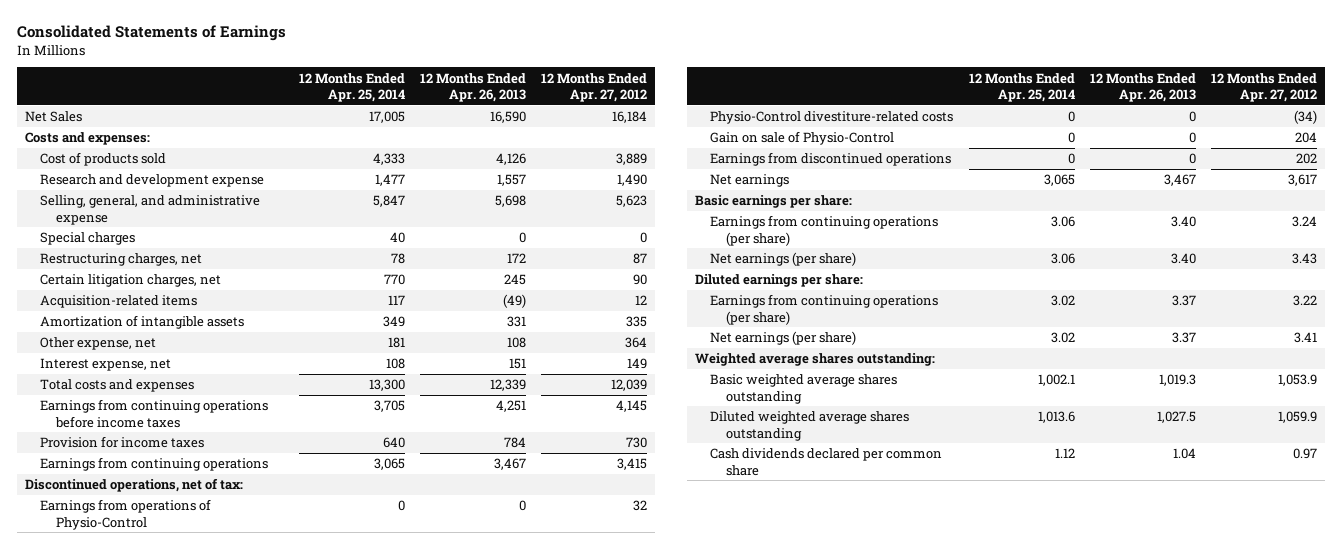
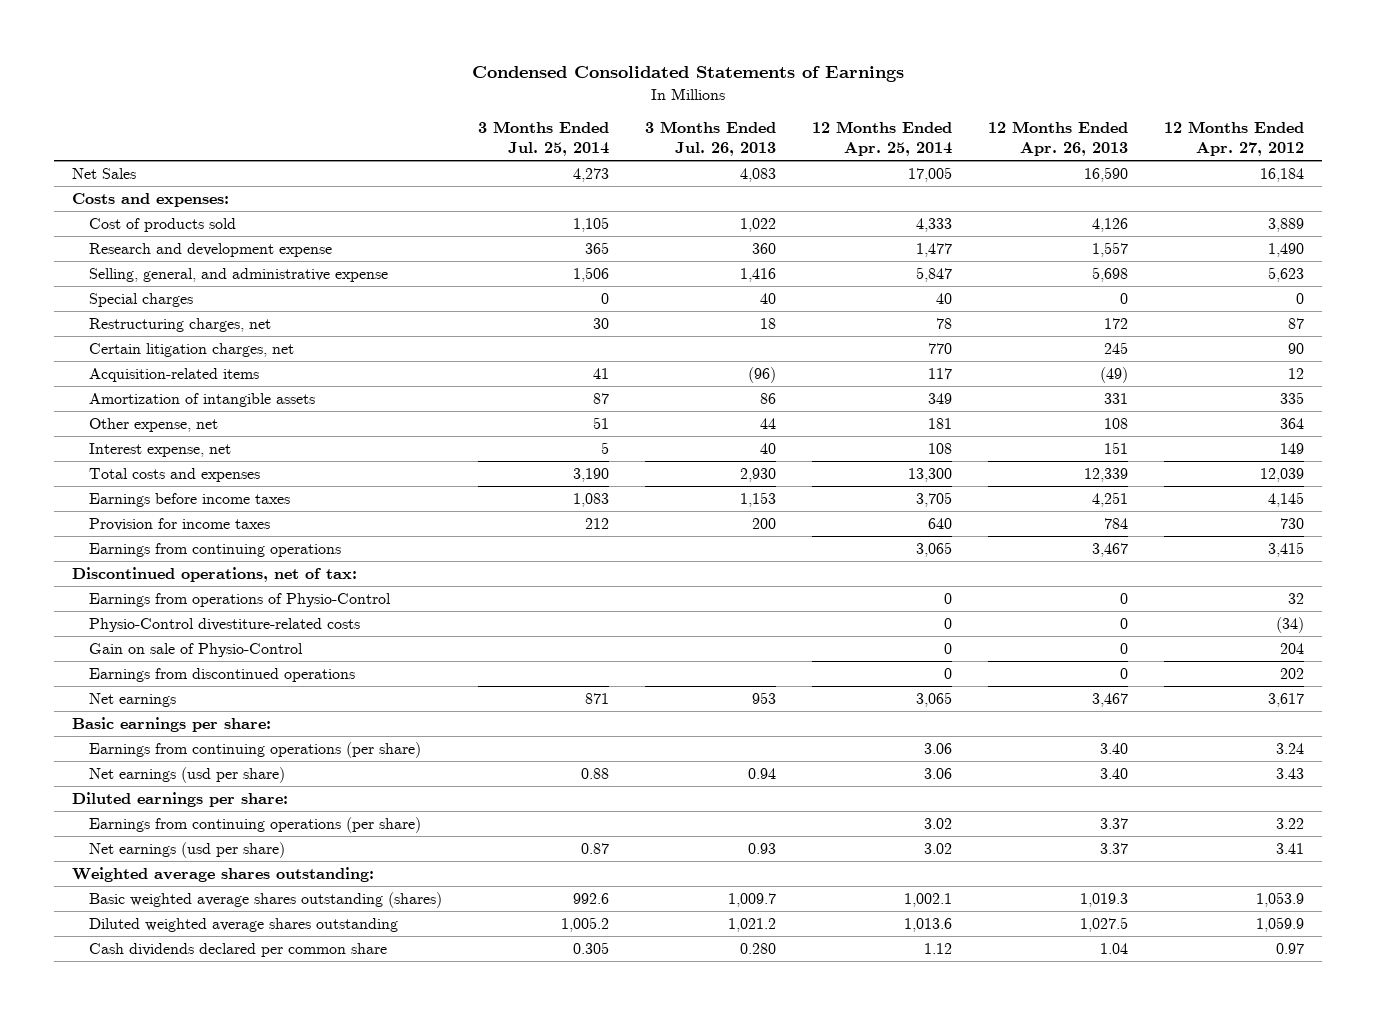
[17,25,287,42] Consolidated Statements of Earnings -> [471,66,904,83] Condensed Consolidated Statements of Earnings
none -> [478,121,610,157] 3 Months Ended Jul. 25, 2014
none -> [645,121,777,157] 3 Months Ended Jul. 26, 2013
[40,399,269,428] Earnings from continuing operations before income taxes -> [89,493,291,508] Earnings before income taxes
[710,252,857,267] Net earnings (per share) -> [89,767,286,784] Net earnings (usd per share)
[710,331,857,346] Net earnings (per share) -> [89,842,286,859] Net earnings (usd per share)
[710,374,898,404] Basic weighted average shares outstanding -> [89,892,443,909] Basic weighted average shares outstanding (shares)

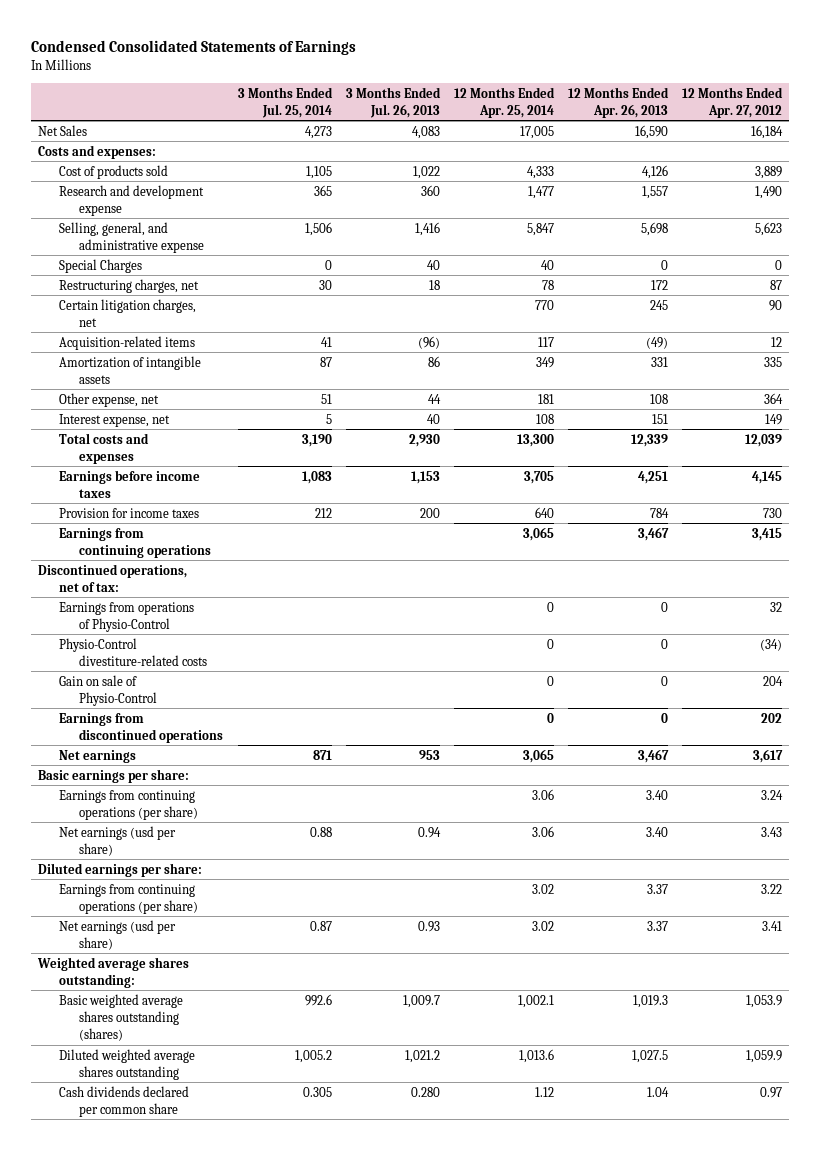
[89,293,194,308] Special charges -> [58,258,142,273] Special Charges

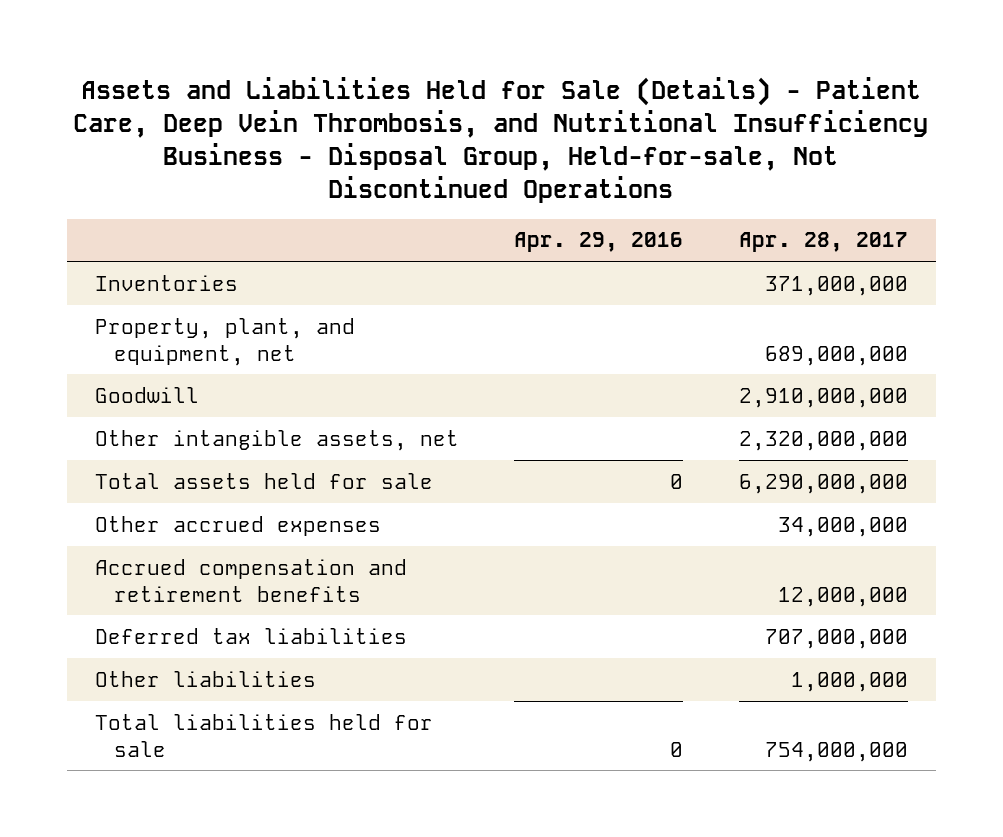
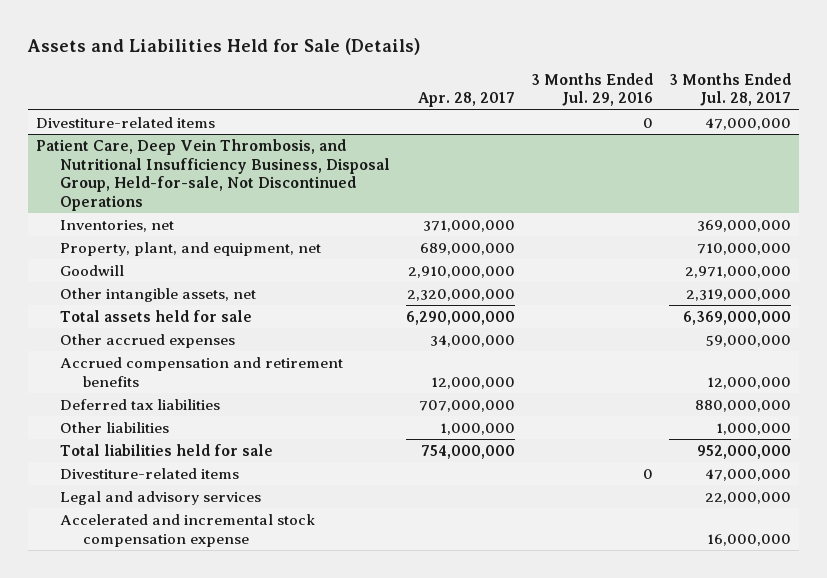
[73,77,929,203] Assets and Liabilities Held for Sale (Details) - Patient Care, Deep Vein Thrombosis, and Nutritional Insufficiency Business - Disposal Group, Held-for-sale, Not Discontinued Operations -> [27,38,421,56] Assets and Liabilities Held for Sale (Details)
[514,232,684,253] Apr. 29, 2016 -> none
none -> [530,72,653,107] 3 Months Ended Jul. 29, 2016
none -> [668,72,791,107] 3 Months Ended Jul. 28, 2017
none -> [36,117,216,129] Divestiture-related items
none -> [36,139,390,211] Patient Care, Deep Vein Thrombosis, and Nutritional Insufficiency Business, Disposal Group, Held-for-sale, Not Discontinued Operations
[94,274,238,291] Inventories -> [59,220,174,233] Inventories, net
none -> [59,468,239,480] Divestiture-related items
none -> [59,491,261,506] Legal and advisory services
none -> [59,514,315,547] Accelerated and incremental stock compensation expense

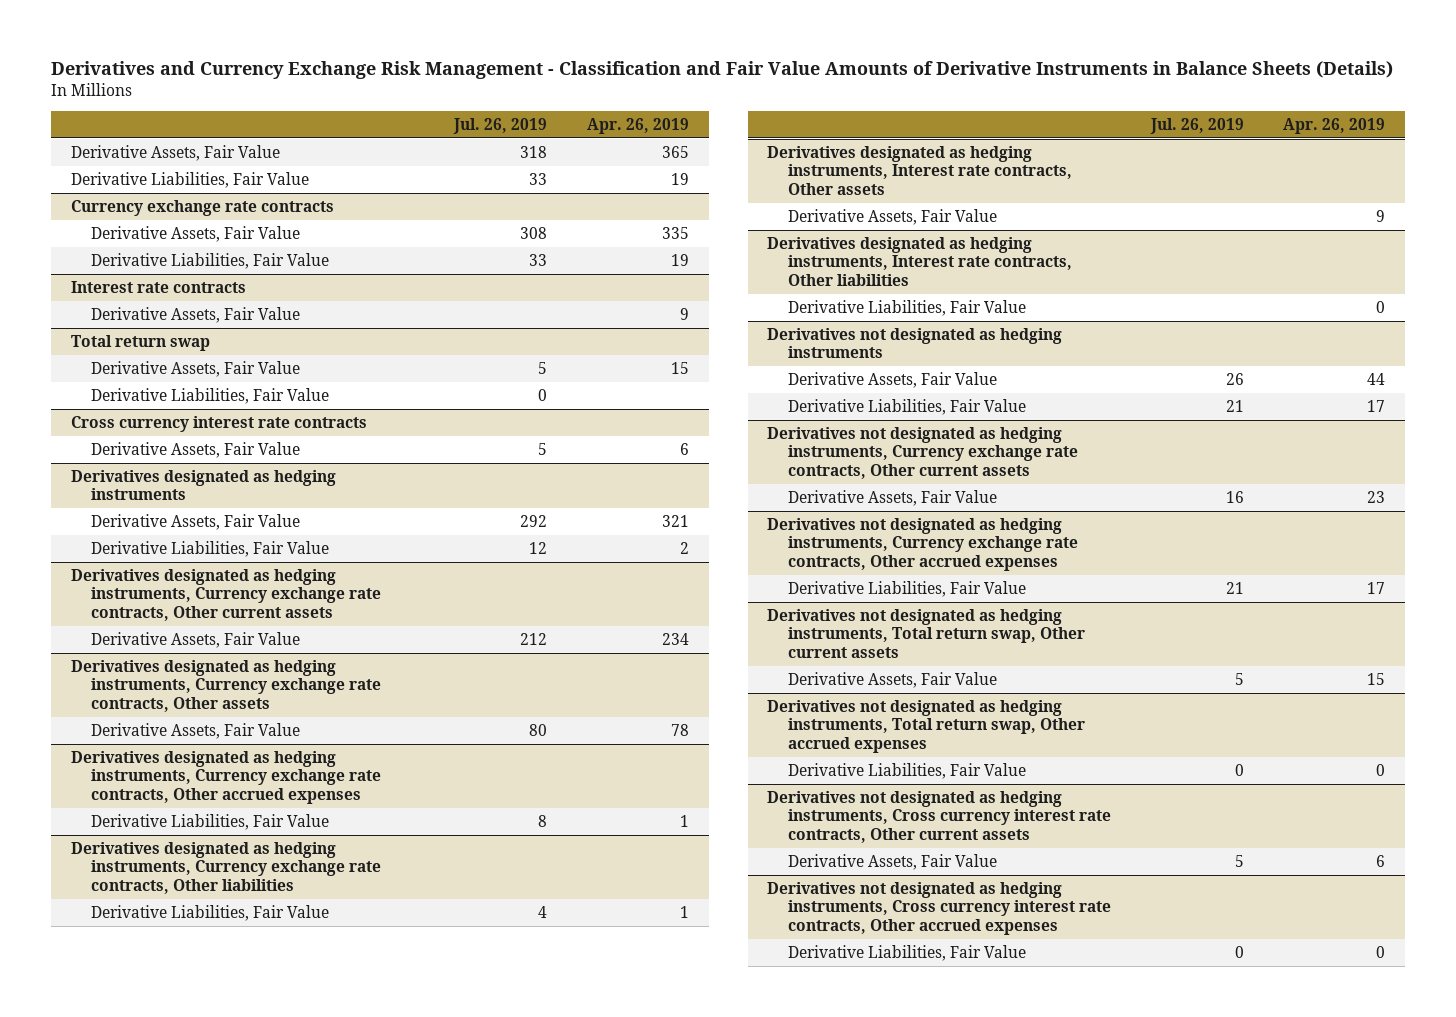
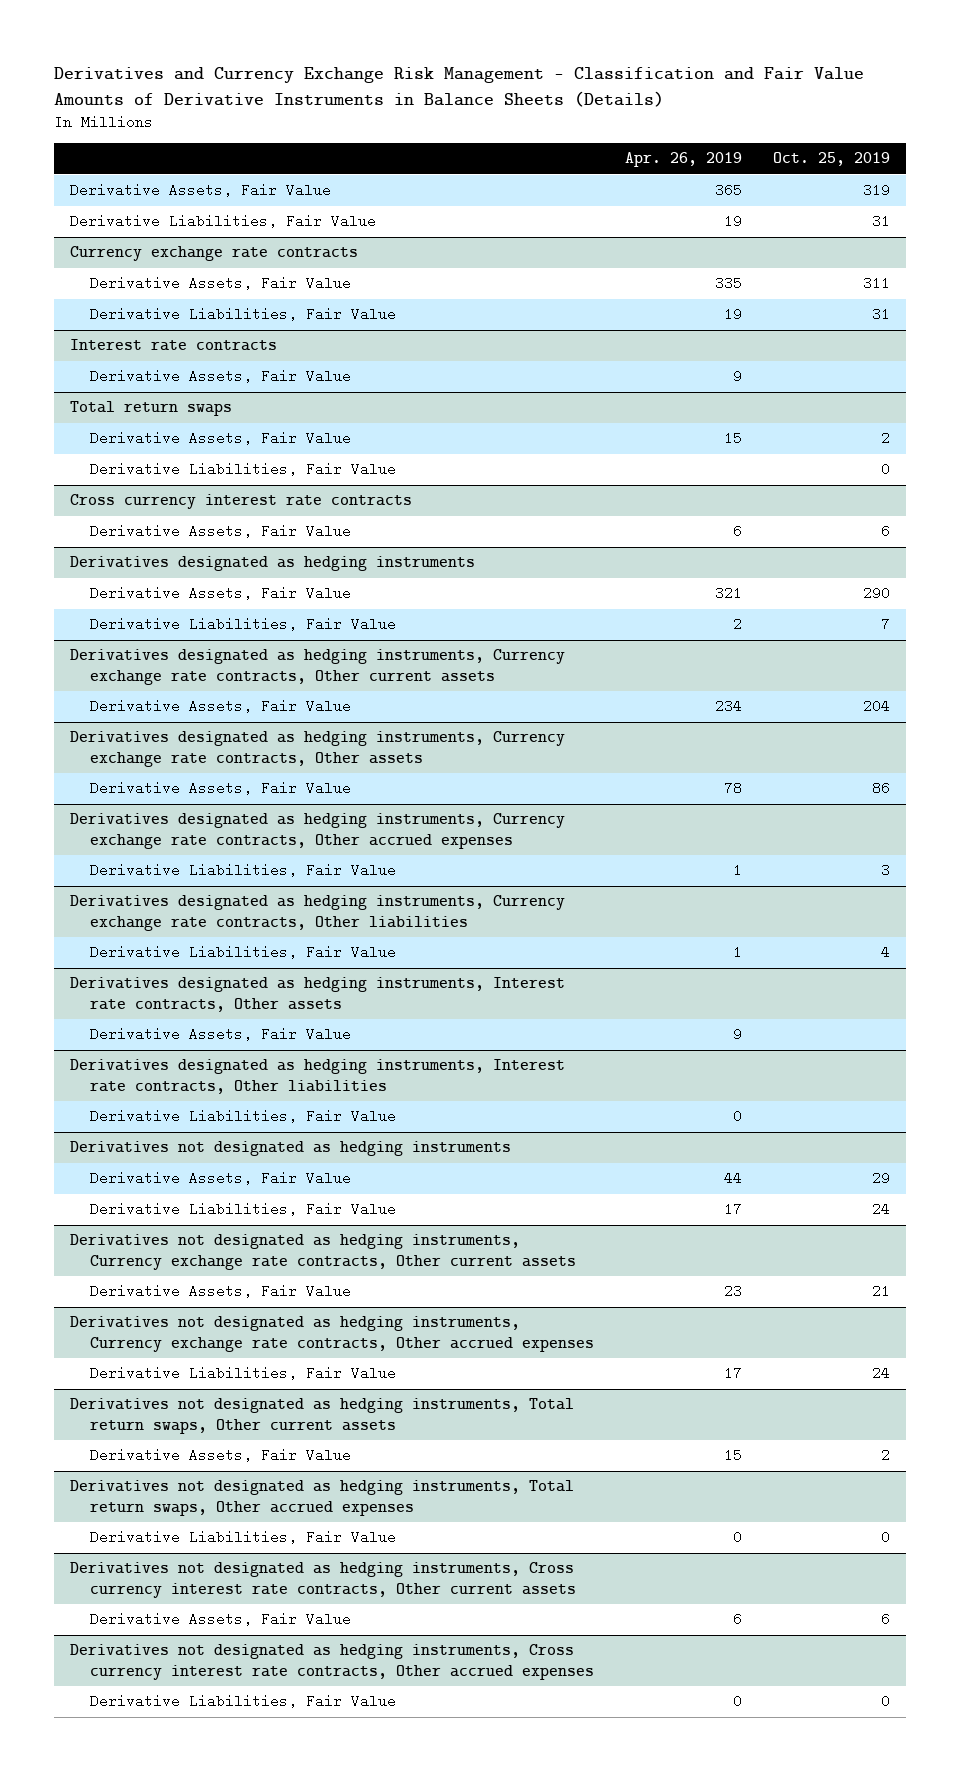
[453,118,548,135] Jul. 26, 2019 -> none
none -> [773,152,891,167] Oct. 25, 2019
[70,334,210,351] Total return swap -> [69,401,232,417] Total return swaps
[767,608,1085,659] Derivatives not designated as hedging instruments, Total return swap, Other current assets -> [69,1398,574,1435] Derivatives not designated as hedging instruments, Total return swaps, Other current assets
[767,699,1085,754] Derivatives not designated as hedging instruments, Total return swap, Other accrued expenses -> [69,1480,574,1517] Derivatives not designated as hedging instruments, Total return swaps, Other accrued expenses

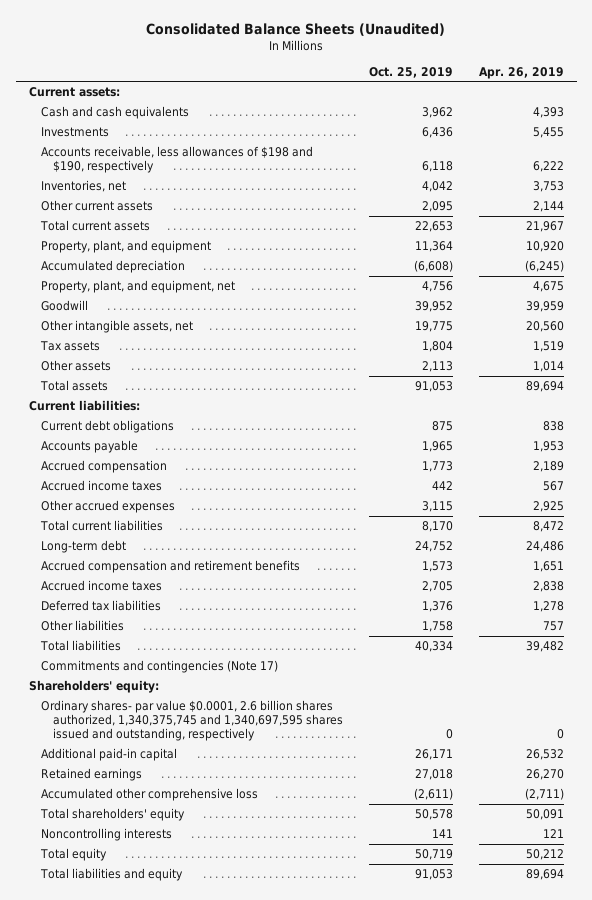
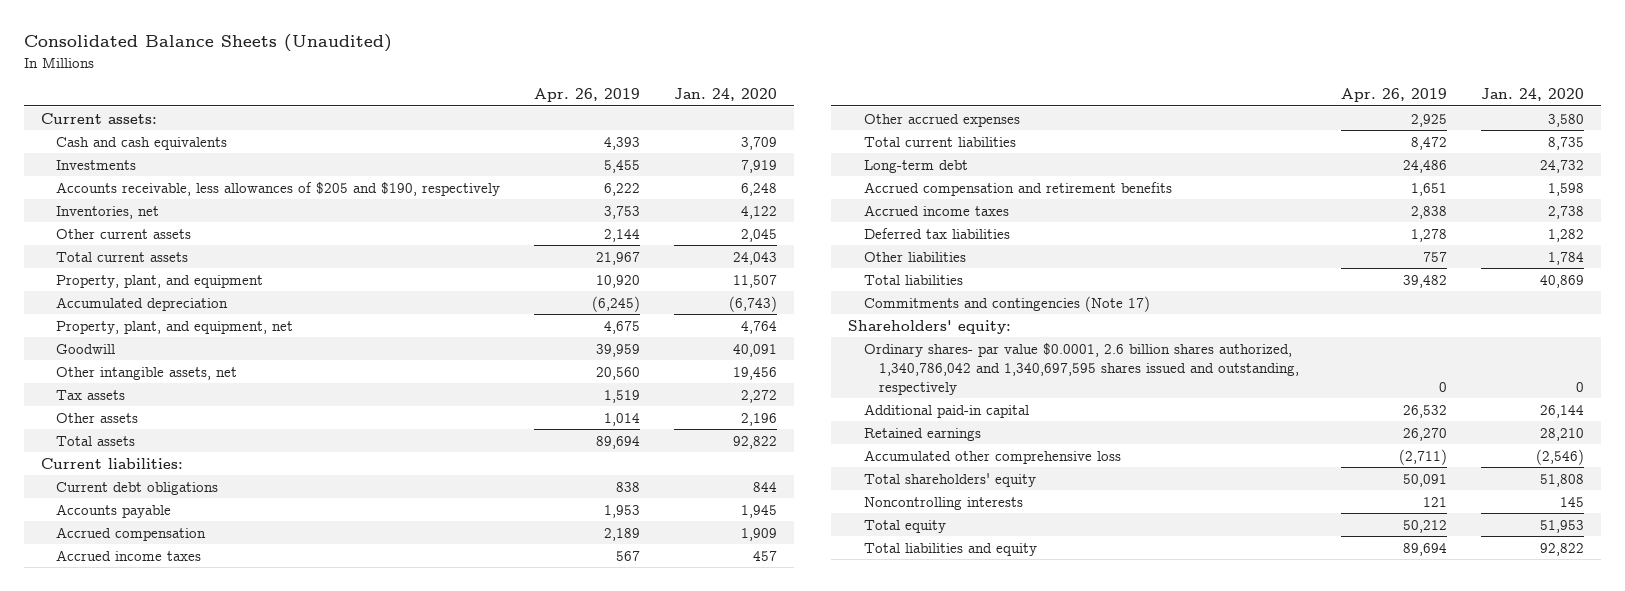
[369,66,454,78] Oct. 25, 2019 -> none
none -> [674,88,778,102] Jan. 24, 2020
[40,146,313,174] Accounts receivable, less allowances of $198 and $190, respectively -> [56,181,501,196] Accounts receivable, less allowances of $205 and $190, respectively
[40,700,344,741] Ordinary shares- par value $0.0001, 2.6 billion shares authorized, 1,340,375,745 and 1,340,697,595 shares issued and outstanding, respectively -> [863,342,1300,395] Ordinary shares- par value $0.0001, 2.6 billion shares authorized, 1,340,786,042 and 1,340,697,595 shares issued and outstanding, respectively

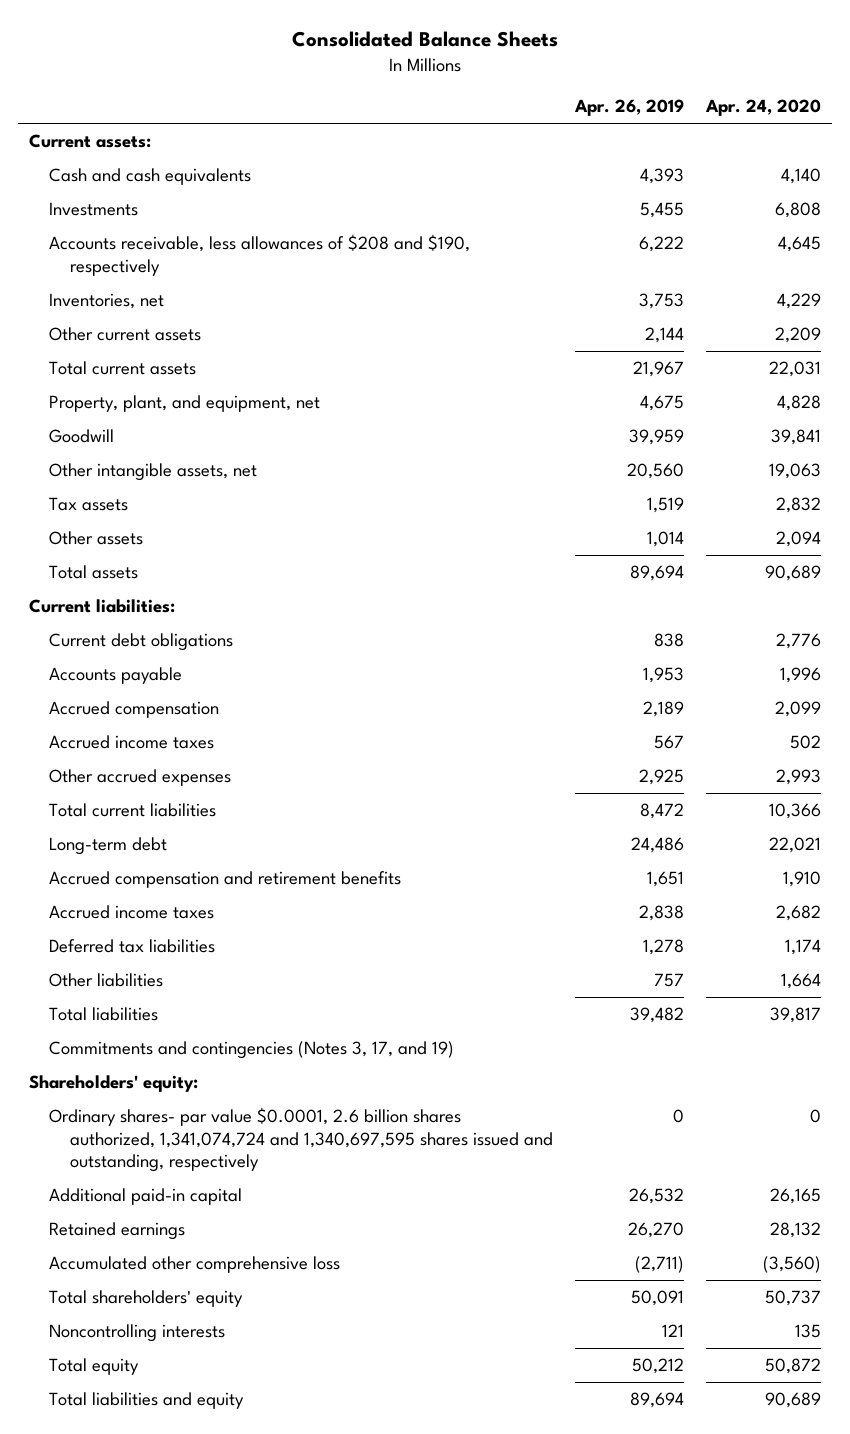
[24,34,393,53] Consolidated Balance Sheets (Unaudited) -> [292,31,559,48] Consolidated Balance Sheets
[674,88,778,102] Jan. 24, 2020 -> none
none -> [705,99,822,117] Apr. 24, 2020
[56,181,501,196] Accounts receivable, less allowances of $205 and $190, respectively -> [49,233,471,276] Accounts receivable, less allowances of $208 and $190, respectively
[56,274,264,288] Property, plant, and equipment -> none
[56,296,229,311] Accumulated depreciation -> none
[863,295,1150,312] Commitments and contingencies (Note 17) -> [49,1040,455,1059] Commitments and contingencies (Notes 3, 17, and 19)
[863,342,1300,395] Ordinary shares- par value $0.0001, 2.6 billion shares authorized, 1,340,786,042 and 1,340,697,595 shares issued and outstanding, respectively -> [49,1106,553,1173] Ordinary shares- par value $0.0001, 2.6 billion shares authorized, 1,341,074,724 and 1,340,697,595 shares issued and outstanding, respectively

